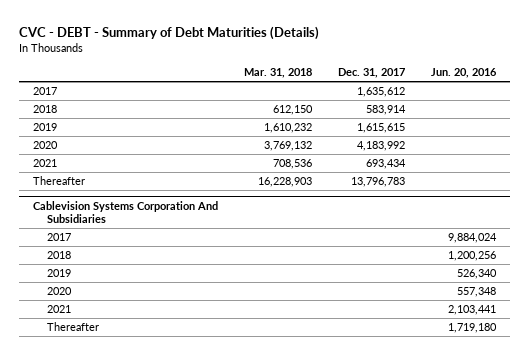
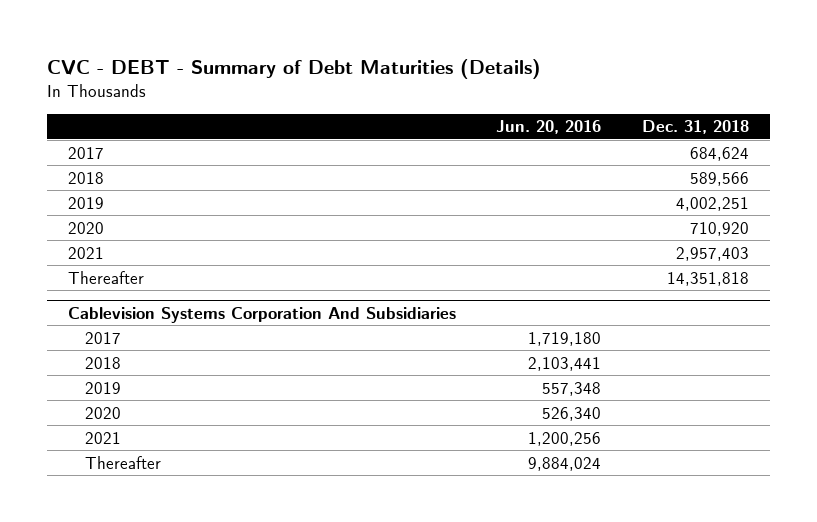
[243,68,312,79] Mar. 31, 2018 -> none
[338,68,406,79] Dec. 31, 2017 -> none
none -> [642,120,750,135] Dec. 31, 2018
[448,233,498,244] 9,884,024 -> [528,331,602,346] 1,719,180
[448,251,497,262] 1,200,256 -> [528,356,602,371] 2,103,441
[457,269,498,280] 526,340 -> [542,381,602,396] 557,348
[457,287,497,298] 557,348 -> [542,406,602,421] 526,340
[448,305,497,316] 2,103,441 -> [528,431,602,446] 1,200,256
[448,323,498,334] 1,719,180 -> [528,456,602,471] 9,884,024

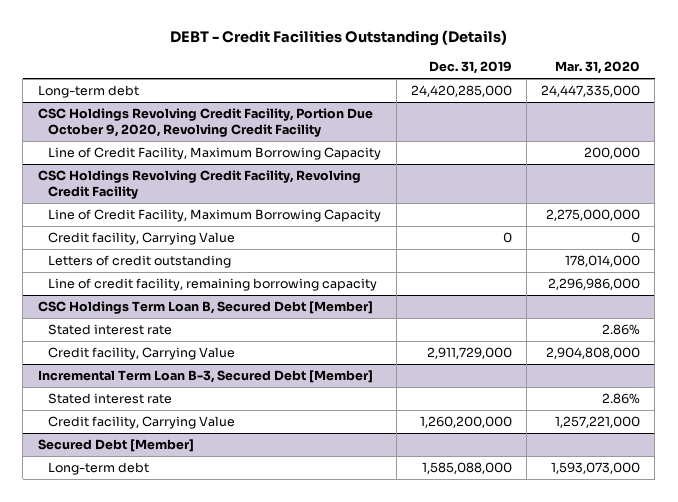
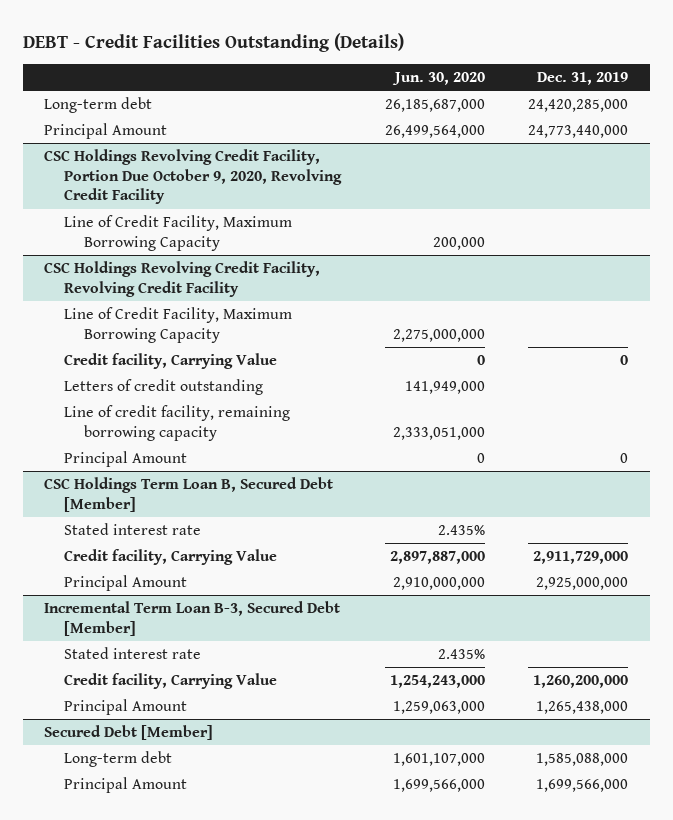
[555,61,641,75] Mar. 31, 2020 -> none
none -> [391,71,485,85] Jun. 30, 2020
none -> [44,123,168,140] Principal Amount
none -> [64,451,188,468] Principal Amount
none -> [64,575,188,592] Principal Amount
none -> [64,699,188,716] Principal Amount
none -> [64,777,188,794] Principal Amount

